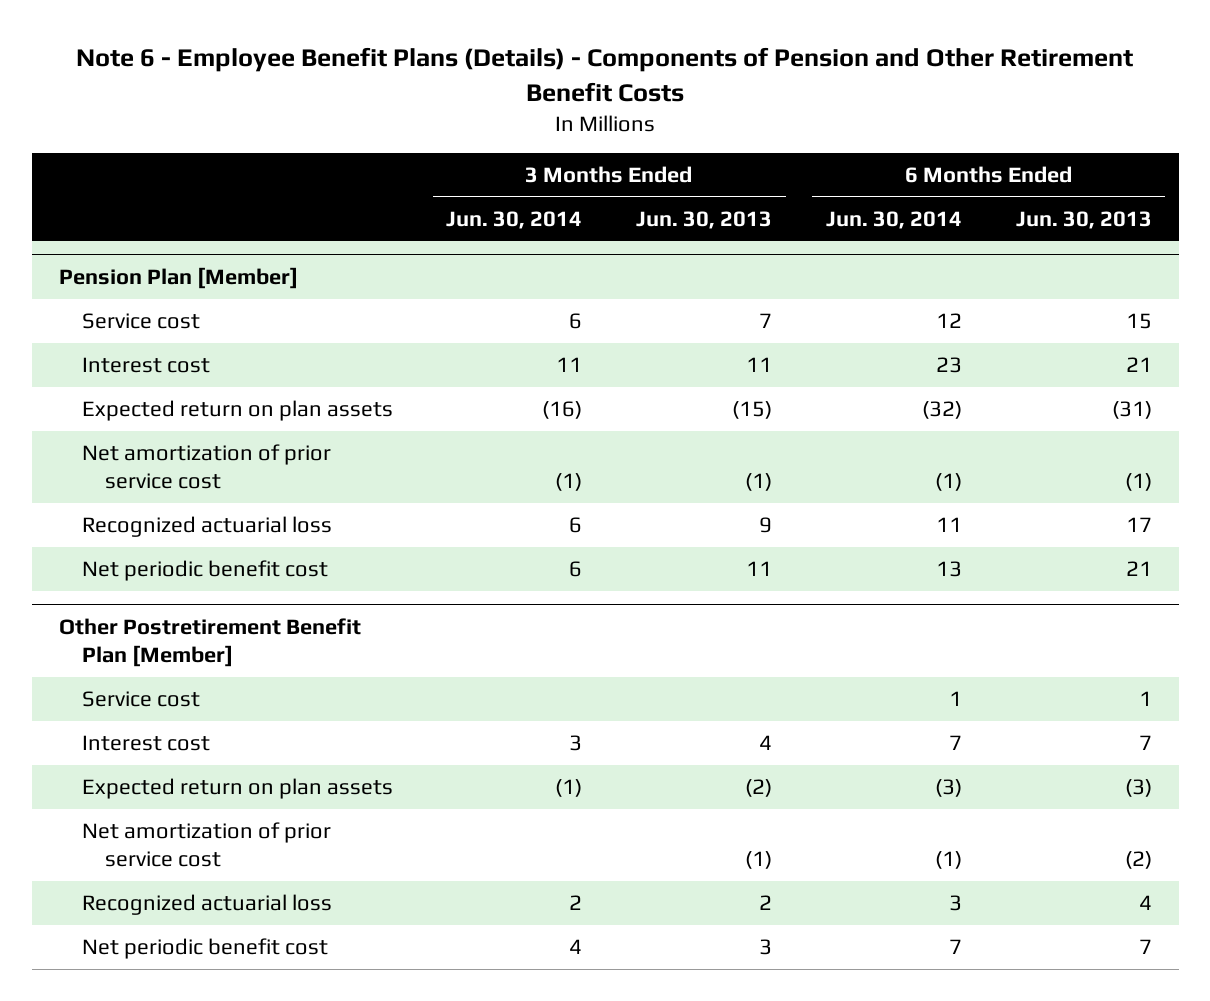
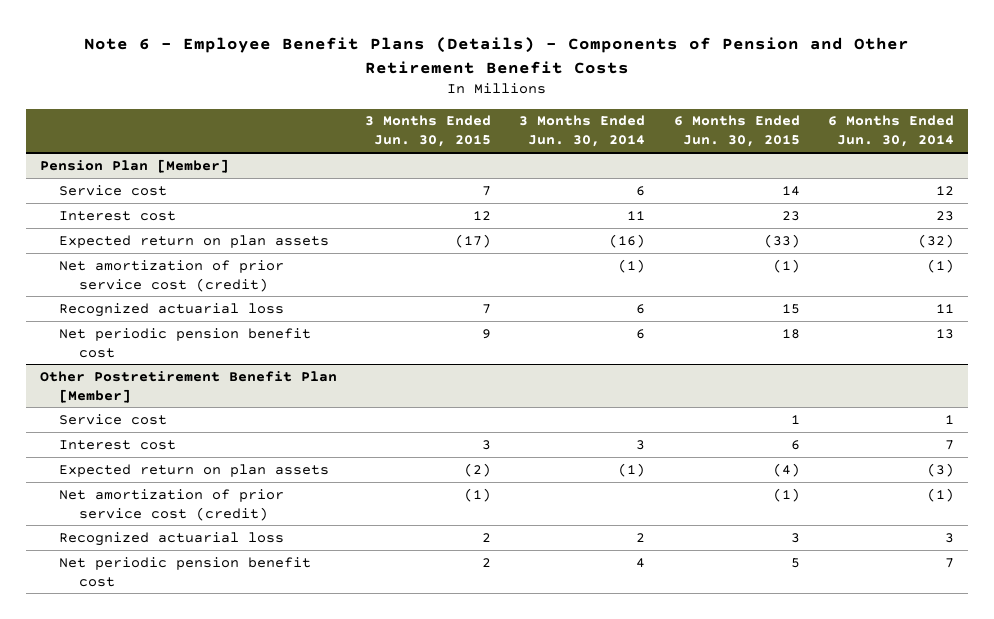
[636,210,773,229] Jun. 30, 2013 -> none
[1015,210,1152,229] Jun. 30, 2013 -> none
none -> [365,115,492,148] 3 Months Ended Jun. 30, 2015
none -> [673,115,800,148] 6 Months Ended Jun. 30, 2015
[81,444,331,490] Net amortization of prior service cost -> [59,259,285,292] Net amortization of prior service cost (credit)
[81,560,328,582] Net periodic benefit cost -> [59,327,312,358] Net periodic pension benefit cost
[81,822,331,868] Net amortization of prior service cost -> [59,488,285,521] Net amortization of prior service cost (credit)
[81,938,328,960] Net periodic benefit cost -> [59,556,312,587] Net periodic pension benefit cost

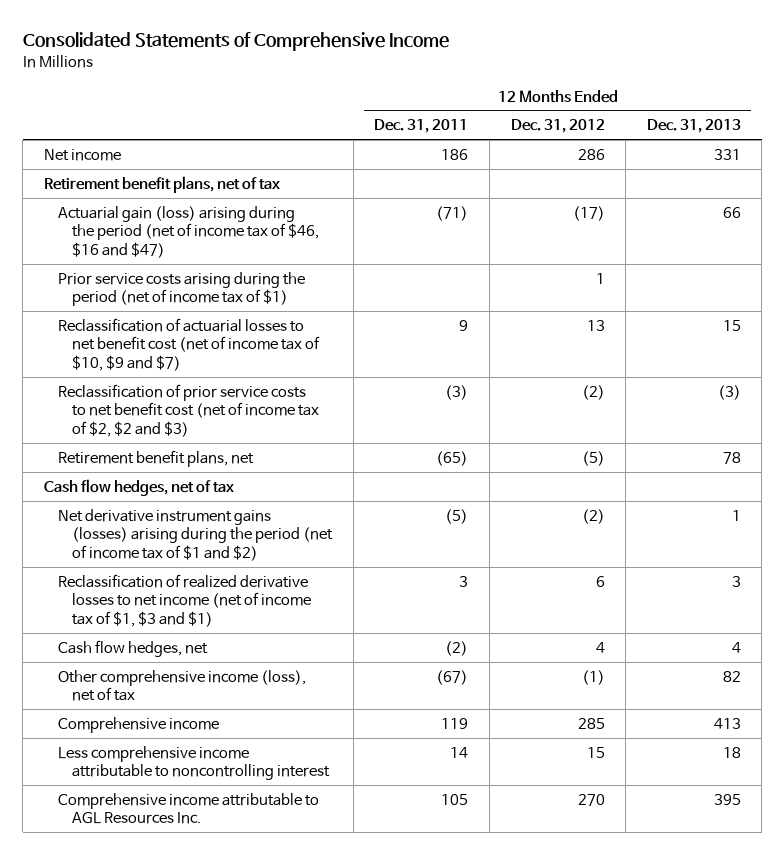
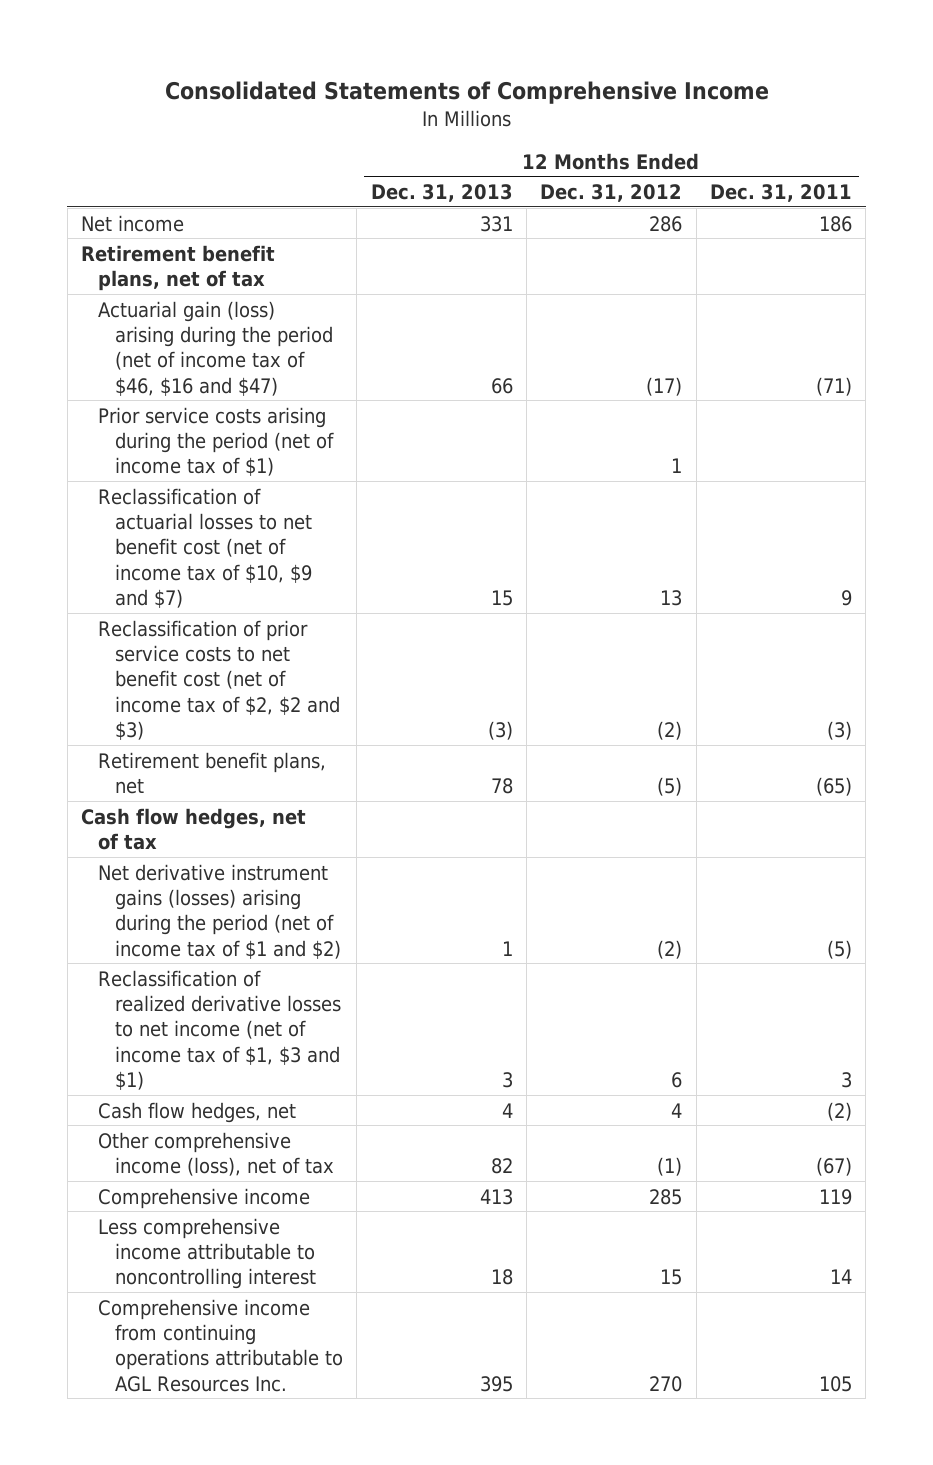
[58,792,320,825] Comprehensive income attributable to AGL Resources Inc. -> [98,1298,343,1392] Comprehensive income from continuing operations attributable to AGL Resources Inc.

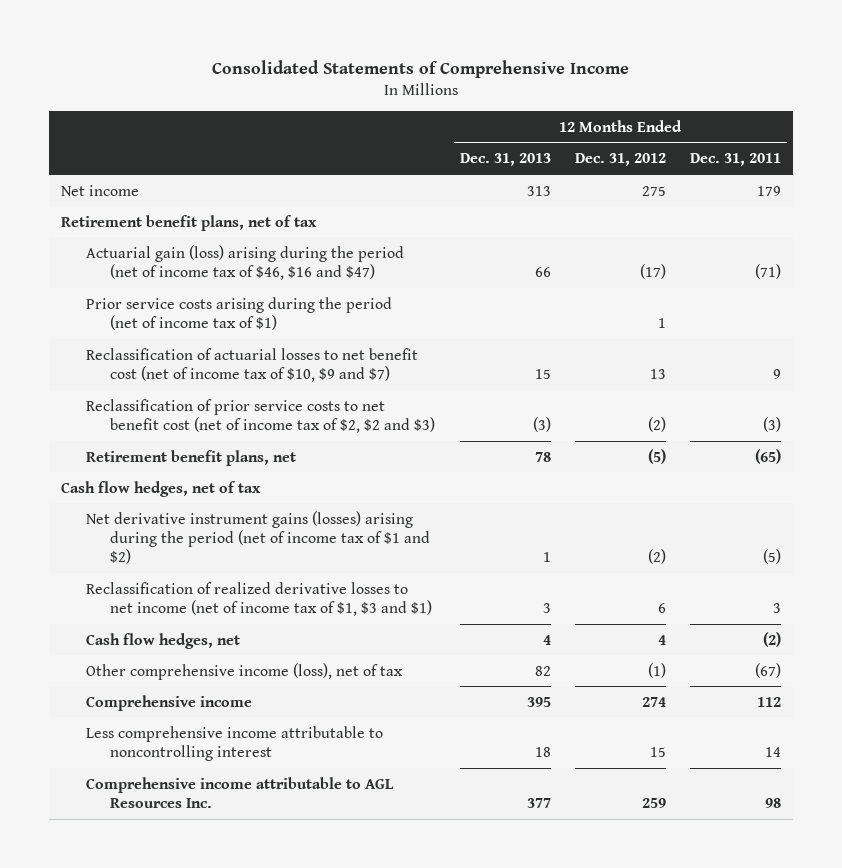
[479,215,513,232] 331 -> [526,185,551,196] 313
[649,215,683,232] 286 -> [641,185,666,196] 275
[819,215,853,232] 186 -> [756,185,781,196] 179
[479,1188,513,1205] 413 -> [526,696,551,707] 395
[649,1188,683,1205] 285 -> [641,696,666,707] 274
[819,1188,853,1205] 119 -> [756,696,781,707] 112
[98,1298,343,1392] Comprehensive income from continuing operations attributable to AGL Resources Inc. -> [85,776,394,809] Comprehensive income attributable to AGL Resources Inc.
[479,1375,513,1392] 395 -> [526,798,551,809] 377
[649,1375,683,1392] 270 -> [641,798,666,809] 259
[819,1375,853,1392] 105 -> [764,798,781,809] 98

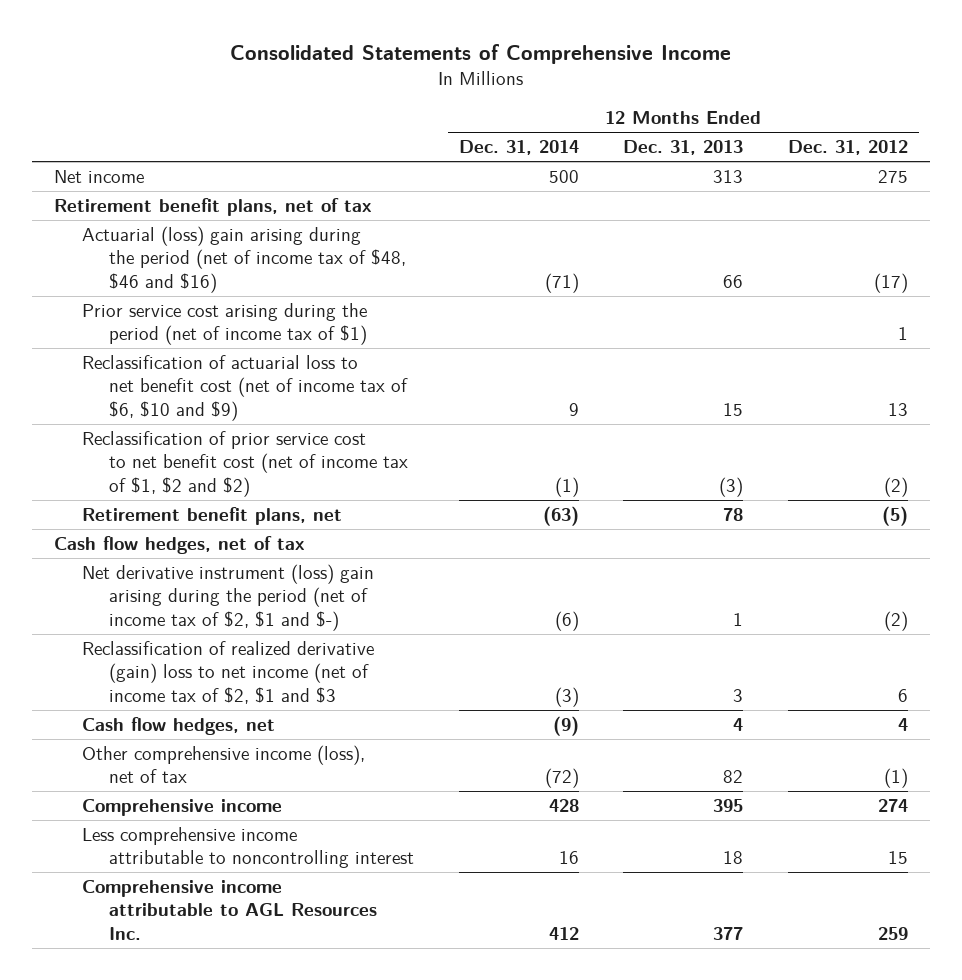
[689,153,781,167] Dec. 31, 2011 -> none
none -> [458,139,579,155] Dec. 31, 2014
[85,244,404,281] Actuarial gain (loss) arising during the period (net of income tax of $46, $16 and $47) -> [81,225,407,293] Actuarial (loss) gain arising during the period (net of income tax of $48, $46 and $16)
[85,296,392,331] Prior service costs arising during the period (net of income tax of $1) -> [81,302,368,346] Prior service cost arising during the period (net of income tax of $1)
[85,347,418,383] Reclassification of actuarial losses to net benefit cost (net of income tax of $10, $9 and $7) -> [81,354,409,421] Reclassification of actuarial loss to net benefit cost (net of income tax of $6, $10 and $9)
[85,398,436,434] Reclassification of prior service costs to net benefit cost (net of income tax of $2, $2 and $3) -> [81,430,409,497] Reclassification of prior service cost to net benefit cost (net of income tax of $1, $2 and $2)
[85,510,431,565] Net derivative instrument gains (losses) arising during the period (net of income tax of $1 and $2) -> [81,563,374,631] Net derivative instrument (loss) gain arising during the period (net of income tax of $2, $1 and $-)
[85,581,433,617] Reclassification of realized derivative losses to net income (net of income tax of $1, $3 and $1) -> [81,640,374,704] Reclassification of realized derivative (gain) loss to net income (net of income tax of $2, $1 and $3

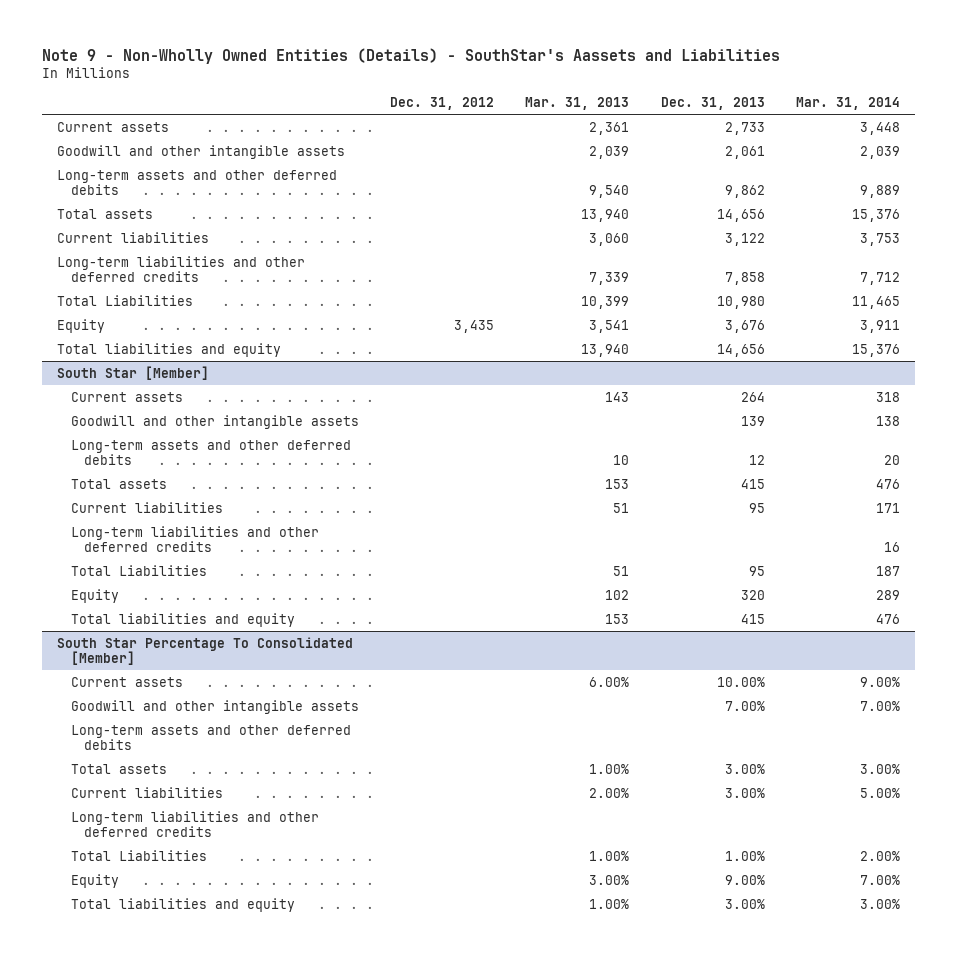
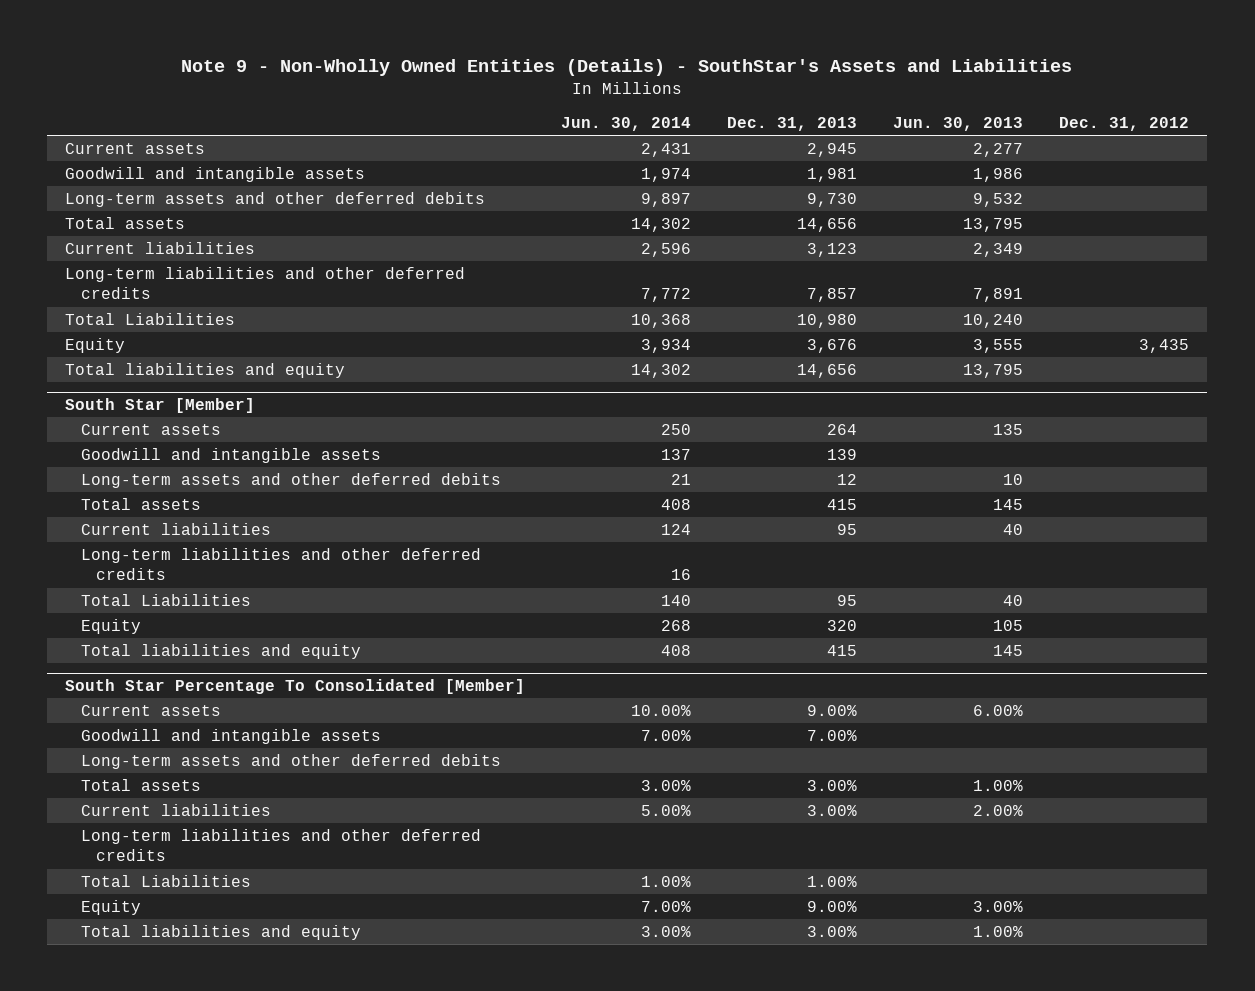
[41,47,780,64] Note 9 - Non-Wholly Owned Entities (Details) - SouthStar's Aassets and Liabilities -> [181,59,1073,77] Note 9 - Non-Wholly Owned Entities (Details) - SouthStar's Assets and Liabilities
[525,96,630,110] Mar. 31, 2013 -> none
[795,96,900,110] Mar. 31, 2014 -> none
none -> [561,116,692,131] Jun. 30, 2014
none -> [893,116,1024,131] Jun. 30, 2013
[724,121,765,135] 2,733 -> [807,142,858,157] 2,945
[57,144,346,159] Goodwill and other intangible assets -> [65,166,366,182] Goodwill and intangible assets
[724,145,765,159] 2,061 -> [807,167,858,182] 1,981
[724,184,765,198] 9,862 -> [807,192,858,207] 9,730
[724,232,765,246] 3,122 -> [807,242,858,257] 3,123
[724,271,765,285] 7,858 -> [807,288,858,303] 7,857
[70,414,359,429] Goodwill and other intangible assets -> [80,447,381,463] Goodwill and intangible assets
[716,676,765,687] 10.00% -> [807,704,858,716] 9.00%
[70,699,359,714] Goodwill and other intangible assets -> [80,728,381,744] Goodwill and intangible assets

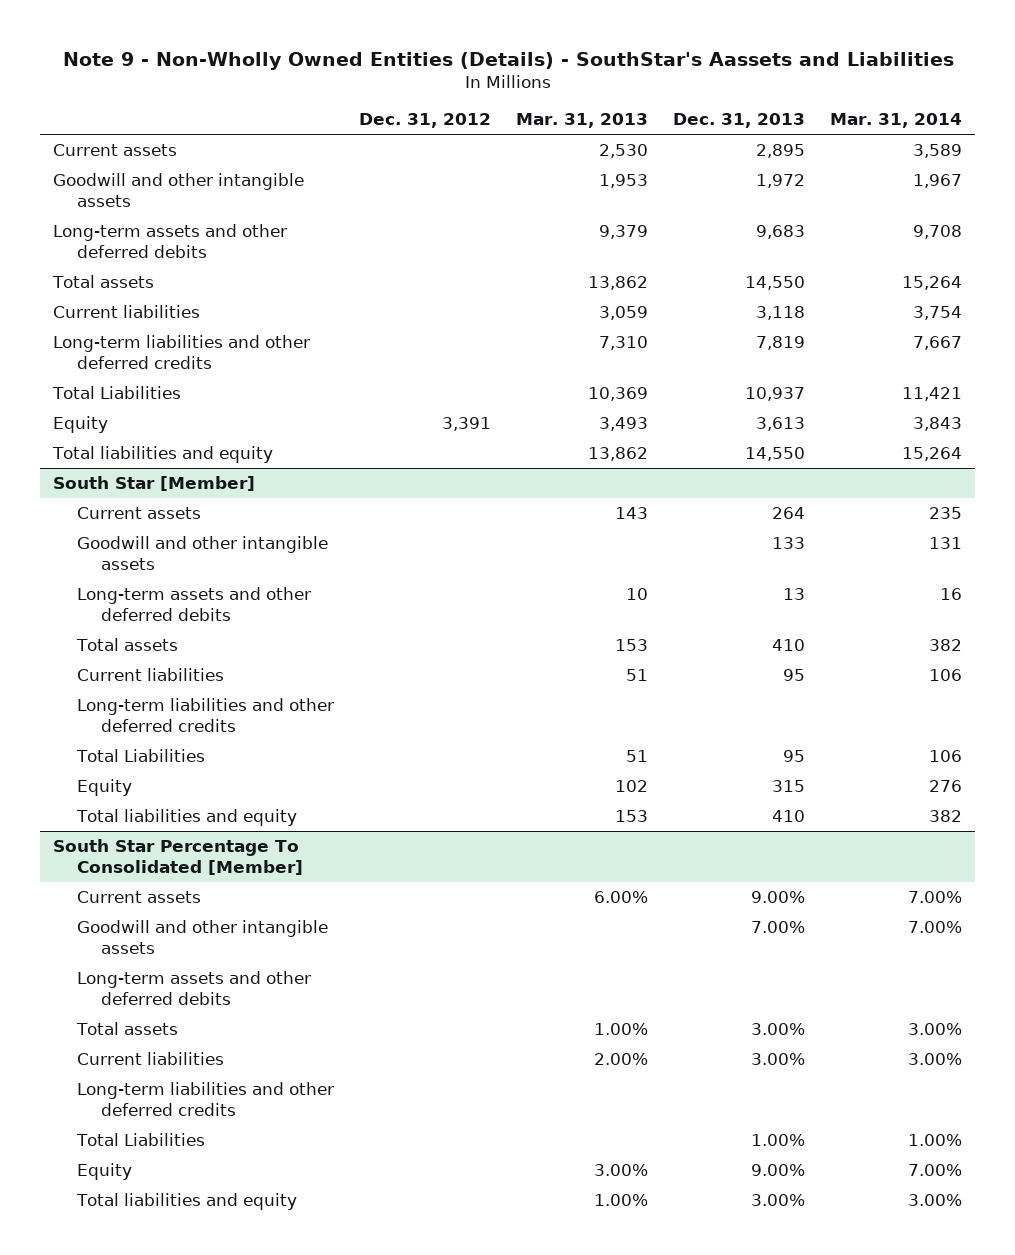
[181,59,1073,77] Note 9 - Non-Wholly Owned Entities (Details) - SouthStar's Assets and Liabilities -> [62,51,954,70] Note 9 - Non-Wholly Owned Entities (Details) - SouthStar's Aassets and Liabilities
[561,116,692,131] Jun. 30, 2014 -> none
[893,116,1024,131] Jun. 30, 2013 -> none
none -> [516,113,649,129] Mar. 31, 2013
none -> [830,113,963,129] Mar. 31, 2014
[807,142,858,157] 2,945 -> [756,144,806,159] 2,895
[65,166,366,182] Goodwill and intangible assets -> [52,173,304,208] Goodwill and other intangible assets
[807,167,858,182] 1,981 -> [756,174,806,189] 1,972
[807,192,858,207] 9,730 -> [756,225,806,240] 9,683
[797,217,858,232] 14,656 -> [745,276,806,291] 14,550
[807,242,858,257] 3,123 -> [756,306,806,321] 3,118
[807,288,858,303] 7,857 -> [756,336,806,351] 7,819
[797,313,858,328] 10,980 -> [745,387,806,402] 10,937
[807,338,858,353] 3,676 -> [756,417,806,432] 3,613
[1139,338,1190,353] 3,435 -> [442,417,492,432] 3,391
[797,363,858,378] 14,656 -> [745,447,806,462] 14,550
[80,447,381,463] Goodwill and intangible assets -> [76,536,328,571] Goodwill and other intangible assets
[827,448,858,460] 139 -> [772,537,806,550] 133
[837,473,858,485] 12 -> [783,588,806,601] 13
[827,498,858,510] 415 -> [772,639,806,652] 410
[827,619,858,631] 320 -> [772,780,806,793] 315
[827,644,858,656] 415 -> [772,810,806,823] 410
[80,728,381,744] Goodwill and intangible assets -> [76,920,328,955] Goodwill and other intangible assets

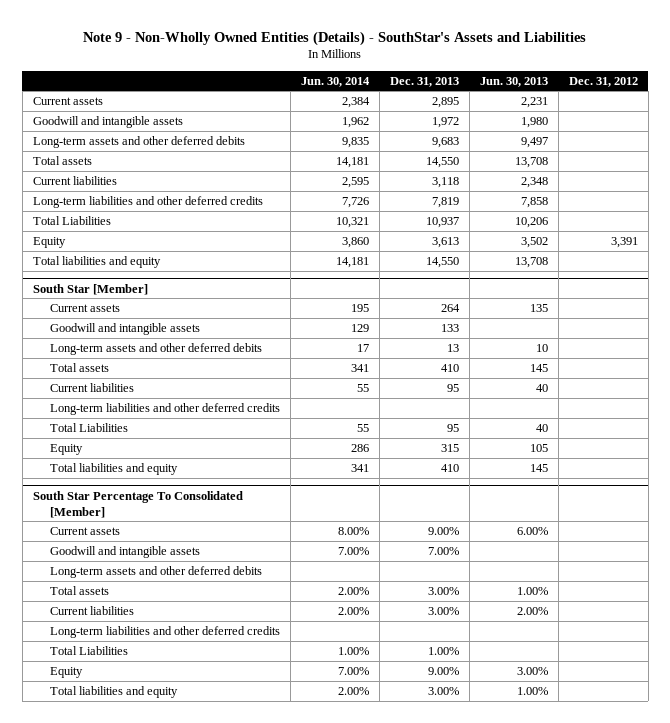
[62,51,954,70] Note 9 - Non-Wholly Owned Entities (Details) - SouthStar's Aassets and Liabilities -> [83,30,587,46] Note 9 - Non-Wholly Owned Entities (Details) - SouthStar's Assets and Liabilities
[516,113,649,129] Mar. 31, 2013 -> none
[830,113,963,129] Mar. 31, 2014 -> none
none -> [300,76,370,87] Jun. 30, 2014
none -> [479,76,548,87] Jun. 30, 2013
[52,173,304,208] Goodwill and other intangible assets -> [32,115,183,128] Goodwill and intangible assets
[76,536,328,571] Goodwill and other intangible assets -> [49,322,200,335] Goodwill and intangible assets
[76,920,328,955] Goodwill and other intangible assets -> [49,545,200,558] Goodwill and intangible assets

